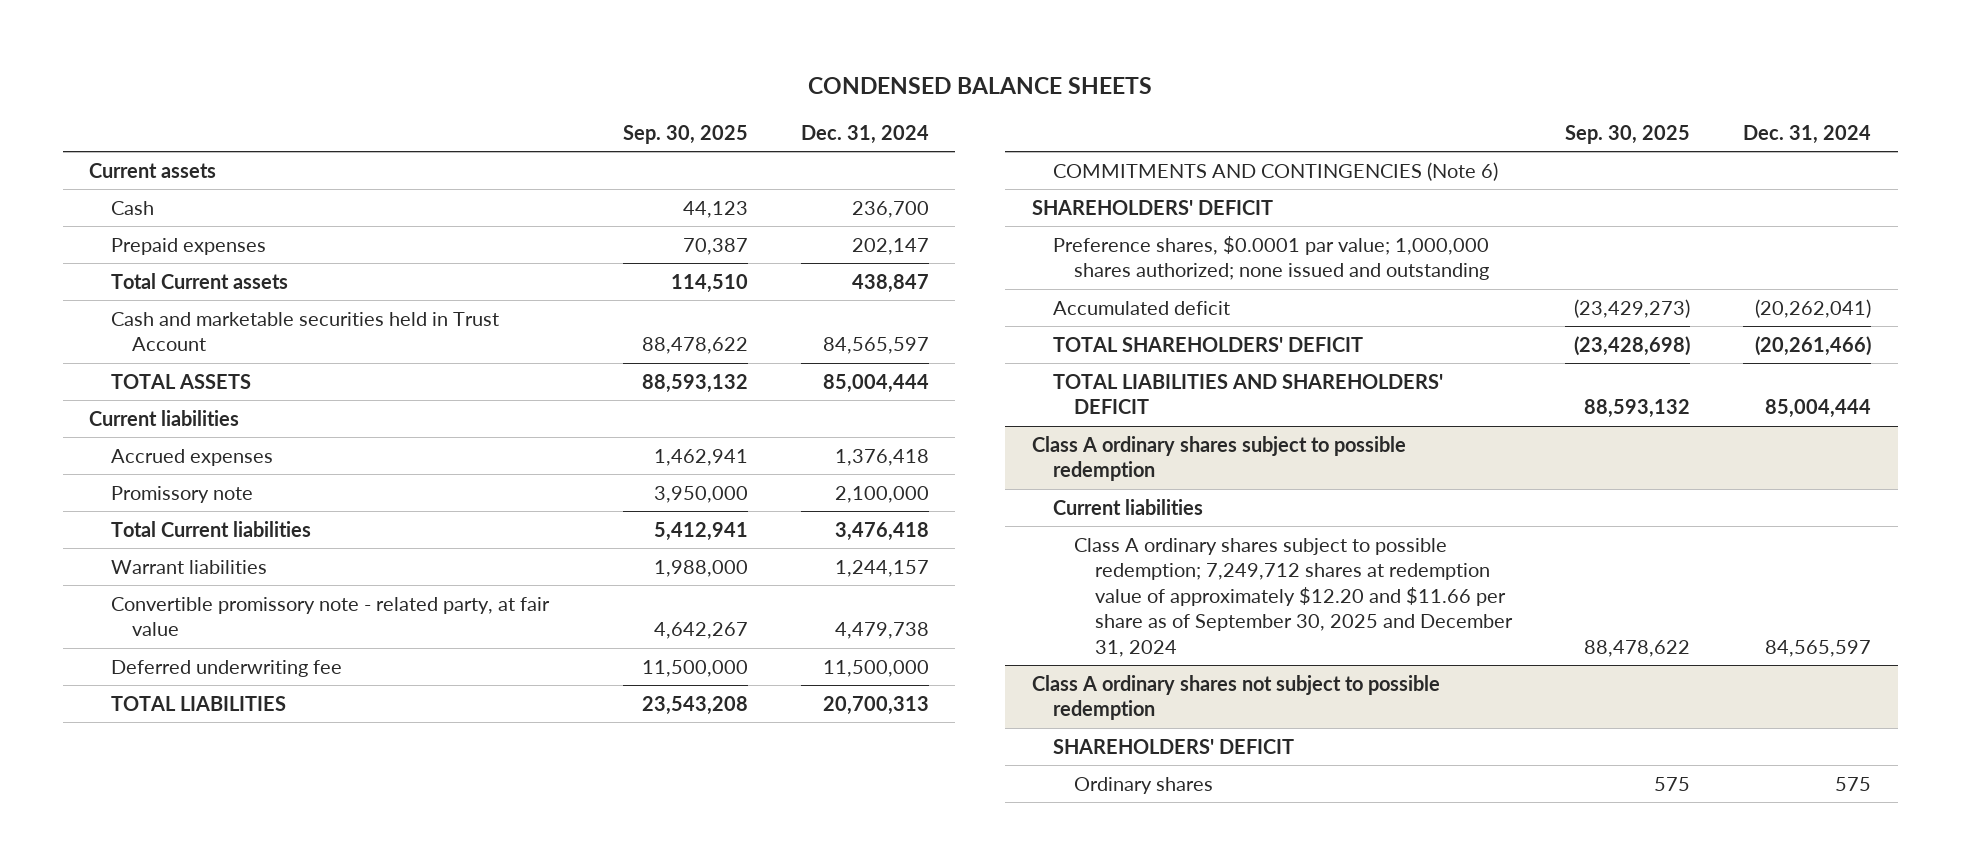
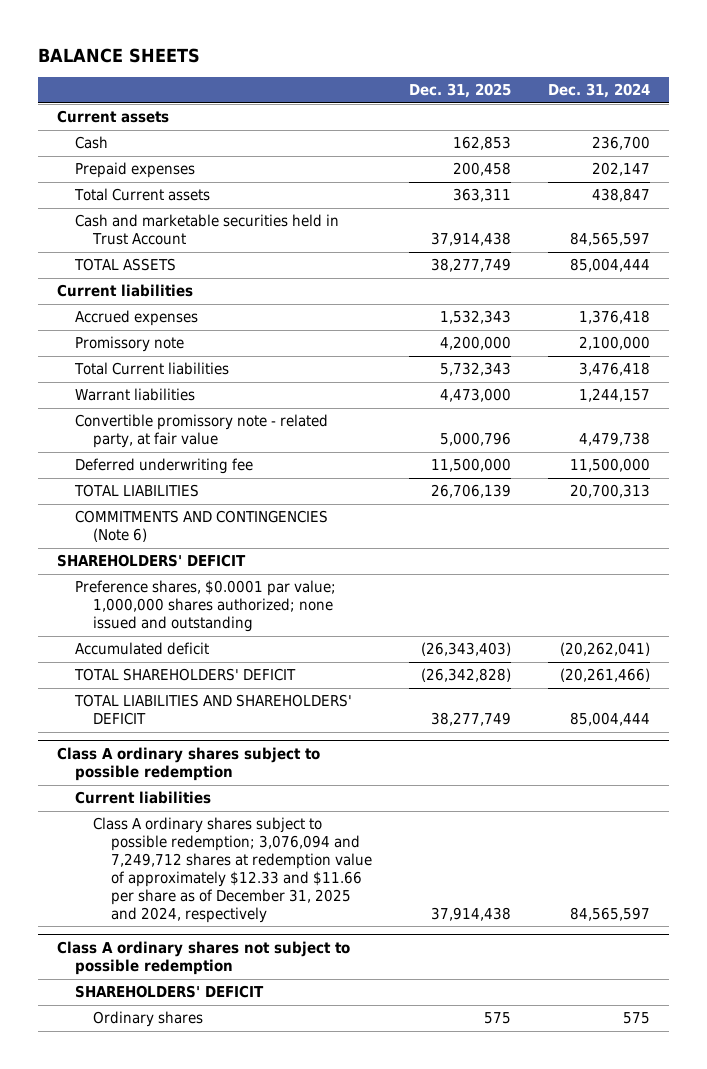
[808,76,1153,94] CONDENSED BALANCE SHEETS -> [38,47,201,63] BALANCE SHEETS
[623,124,749,144] Sep. 30, 2025 -> none
none -> [408,83,511,99] Dec. 31, 2025
[1074,537,1514,657] Class A ordinary shares subject to possible redemption; 7,249,712 shares at redemption value of approximately $12.20 and $11.66 per share as of September 30, 2025 and December 31, 2024 -> [92,817,372,923] Class A ordinary shares subject to possible redemption; 3,076,094 and 7,249,712 shares at redemption value of approximately $12.33 and $11.66 per share as of December 31, 2025 and 2024, respectively

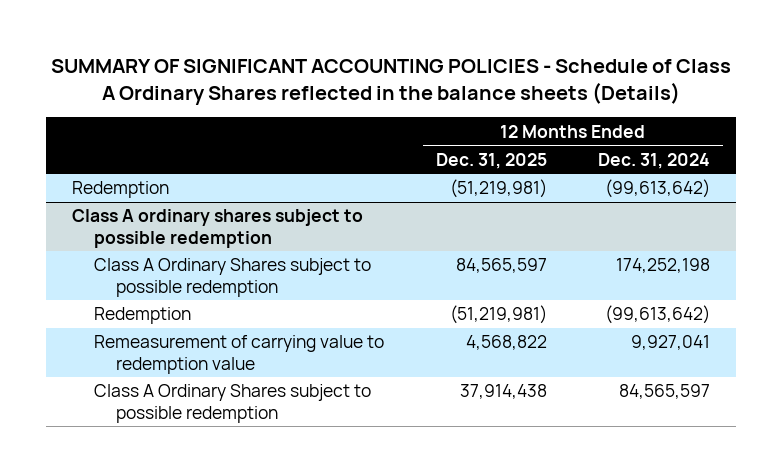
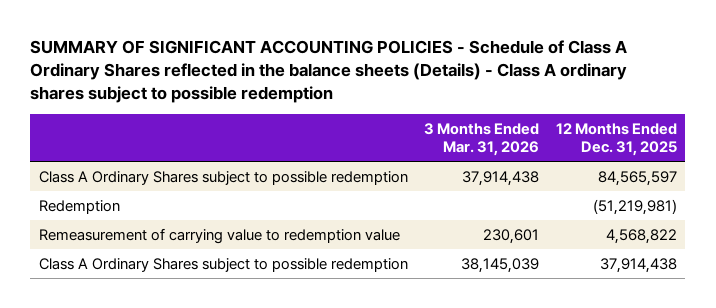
[50,59,731,106] SUMMARY OF SIGNIFICANT ACCOUNTING POLICIES - Schedule of Class A Ordinary Shares reflected in the balance sheets (Details) -> [30,40,628,104] SUMMARY OF SIGNIFICANT ACCOUNTING POLICIES - Schedule of Class A Ordinary Shares reflected in the balance sheets (Details) - Class A ordinary shares subject to possible redemption
[598,152,711,169] Dec. 31, 2024 -> none
none -> [424,122,540,157] 3 Months Ended Mar. 31, 2026
[71,181,169,199] Redemption -> none
[71,209,363,248] Class A ordinary shares subject to possible redemption -> none

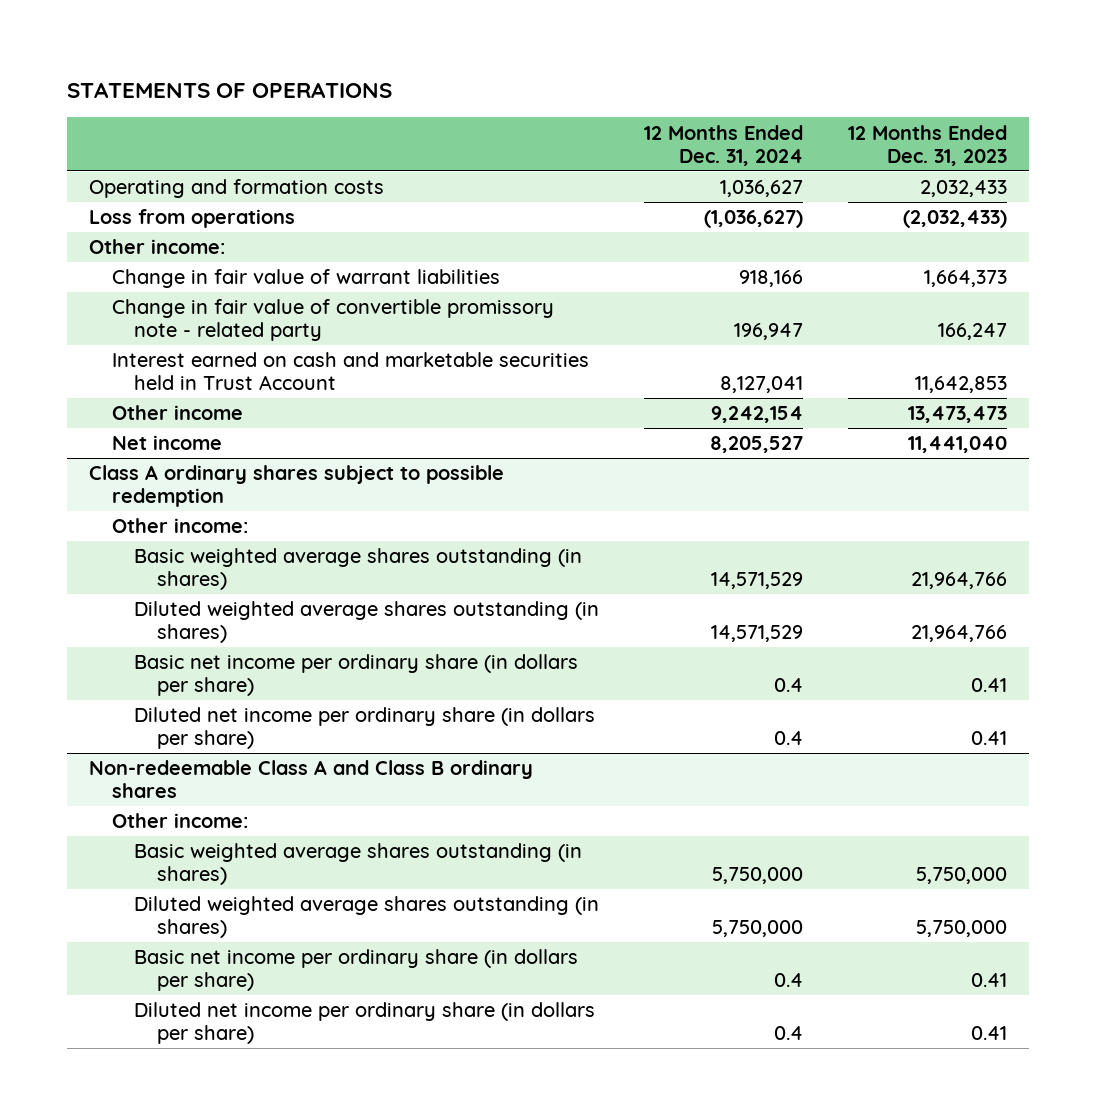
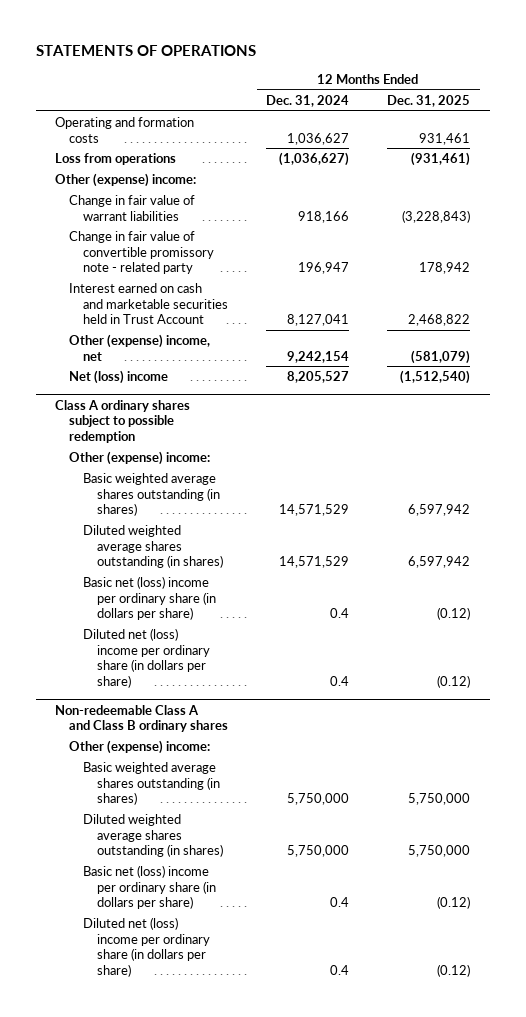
[847,124,1007,166] 12 Months Ended Dec. 31, 2023 -> none
none -> [387,94,471,107] Dec. 31, 2025
[89,239,226,255] Other income: -> [55,173,197,188] Other (expense) income:
[111,405,243,421] Other income -> [69,334,211,361] Other (expense) income, net
[111,435,222,451] Net income -> [69,370,169,385] Net (loss) income
[111,518,248,534] Other income: -> [69,451,211,466] Other (expense) income:
[134,654,579,697] Basic net income per ordinary share (in dollars per share) -> [82,576,216,621] Basic net (loss) income per ordinary share (in dollars per share)
[134,707,596,750] Diluted net income per ordinary share (in dollars per share) -> [82,628,210,688] Diluted net (loss) income per ordinary share (in dollars per share)
[111,813,248,829] Other income: -> [69,740,211,755] Other (expense) income:
[134,949,579,992] Basic net income per ordinary share (in dollars per share) -> [82,865,216,910] Basic net (loss) income per ordinary share (in dollars per share)
[134,1002,596,1045] Diluted net income per ordinary share (in dollars per share) -> [82,917,210,977] Diluted net (loss) income per ordinary share (in dollars per share)

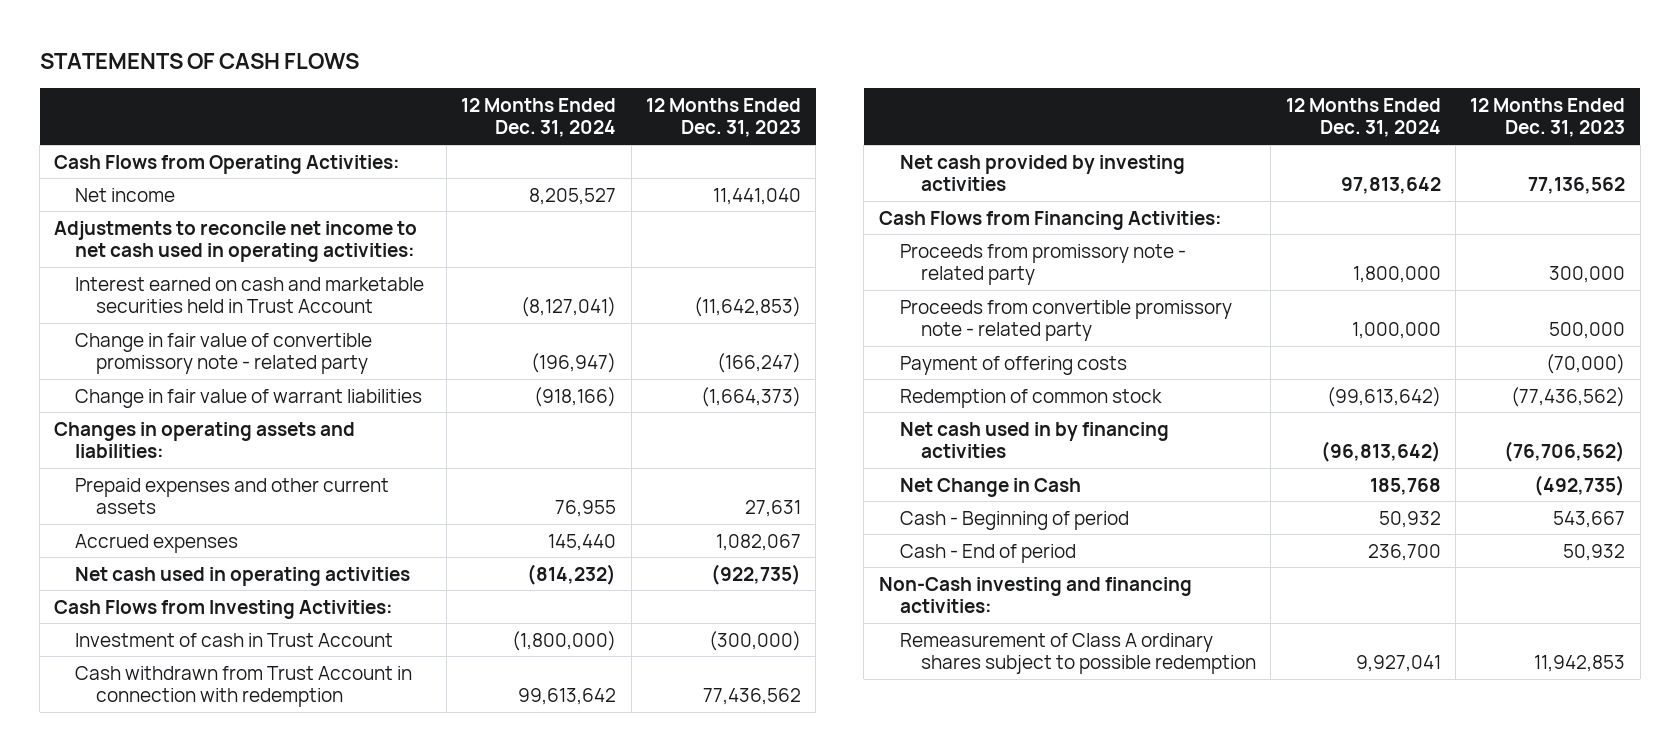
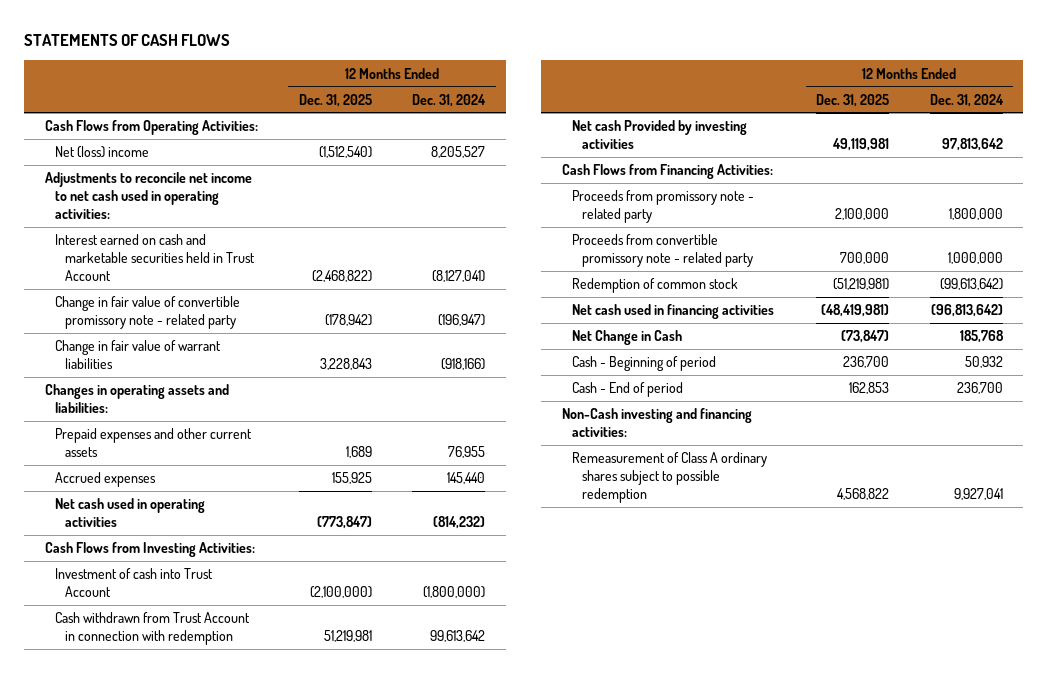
[646,98,802,138] 12 Months Ended Dec. 31, 2023 -> none
none -> [298,93,372,107] Dec. 31, 2025
[75,187,176,202] Net income -> [54,146,149,159] Net (loss) income
[75,632,394,647] Investment of cash in Trust Account -> [54,568,213,597] Investment of cash into Trust Account
[899,154,1185,192] Net cash provided by investing activities -> [571,120,747,149] Net cash Provided by investing activities
[899,355,1127,375] Payment of offering costs -> none
[899,421,1169,459] Net cash used in by financing activities -> [571,304,774,320] Net cash used in financing activities

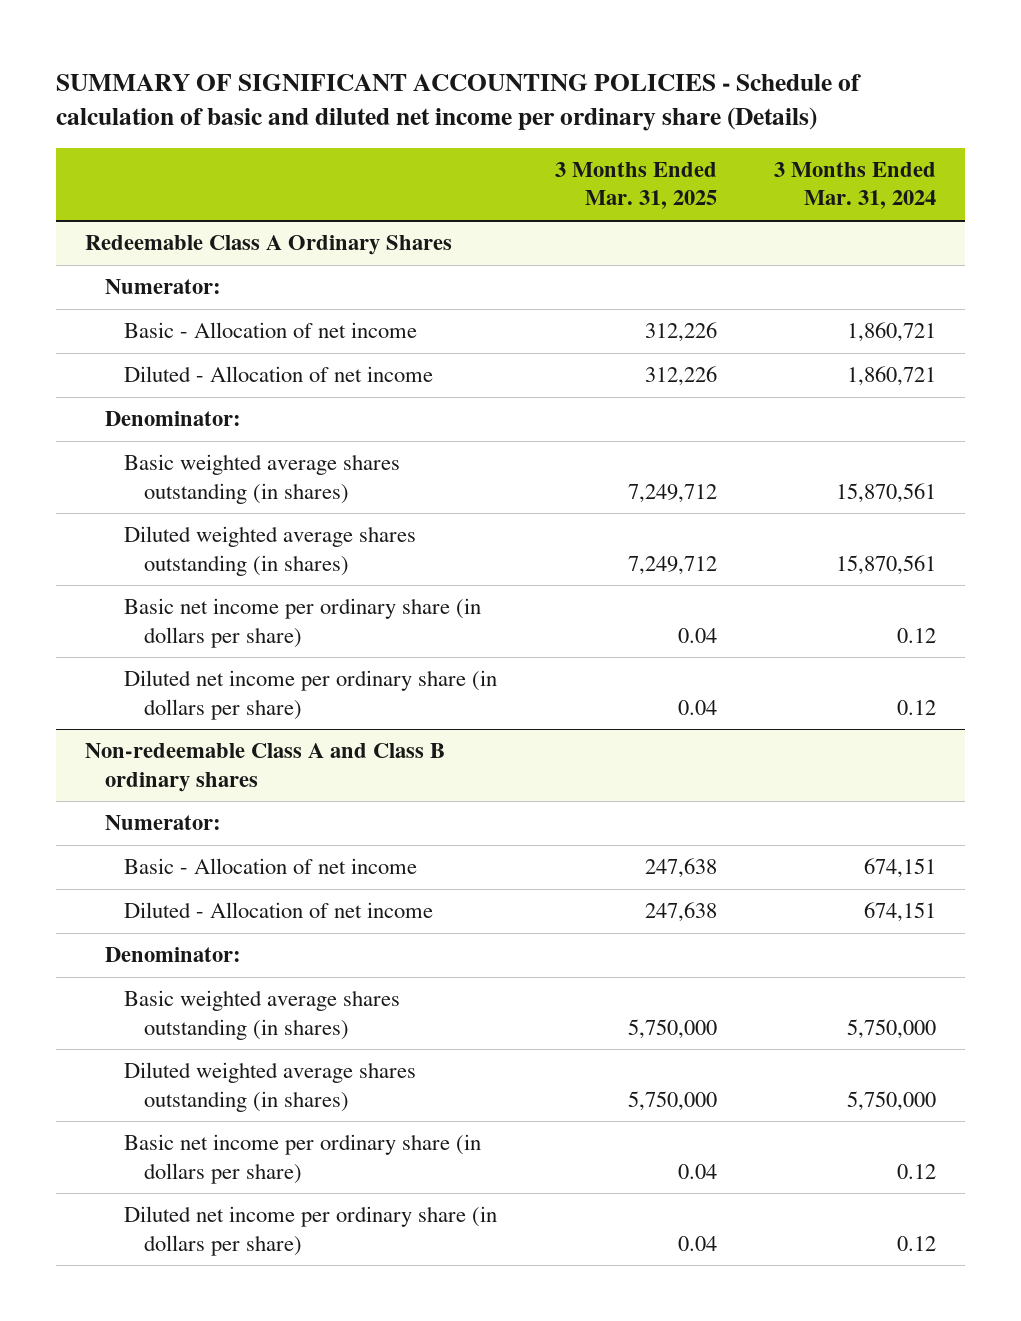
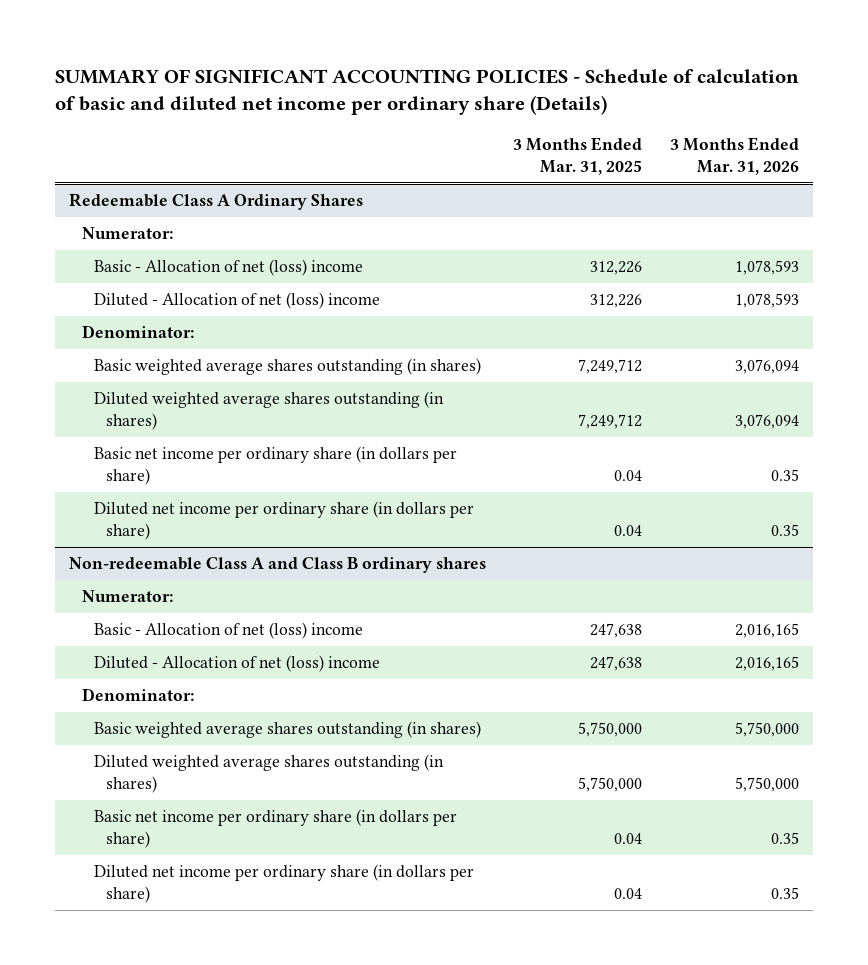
[774,162,937,210] 3 Months Ended Mar. 31, 2024 -> none
none -> [669,136,799,176] 3 Months Ended Mar. 31, 2026
[124,322,418,339] Basic - Allocation of net income -> [93,259,363,277] Basic - Allocation of net (loss) income
[124,366,434,383] Diluted - Allocation of net income -> [93,292,380,310] Diluted - Allocation of net (loss) income
[124,858,418,875] Basic - Allocation of net income -> [93,622,363,640] Basic - Allocation of net (loss) income
[124,902,434,919] Diluted - Allocation of net income -> [93,655,380,673] Diluted - Allocation of net (loss) income

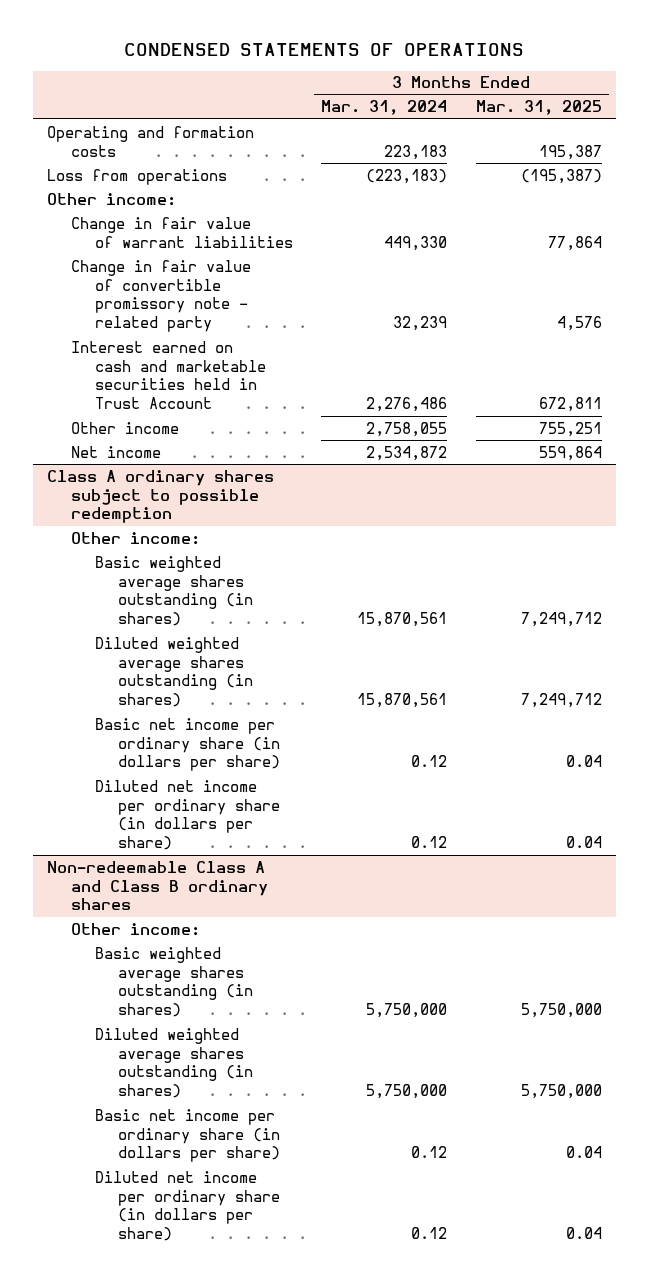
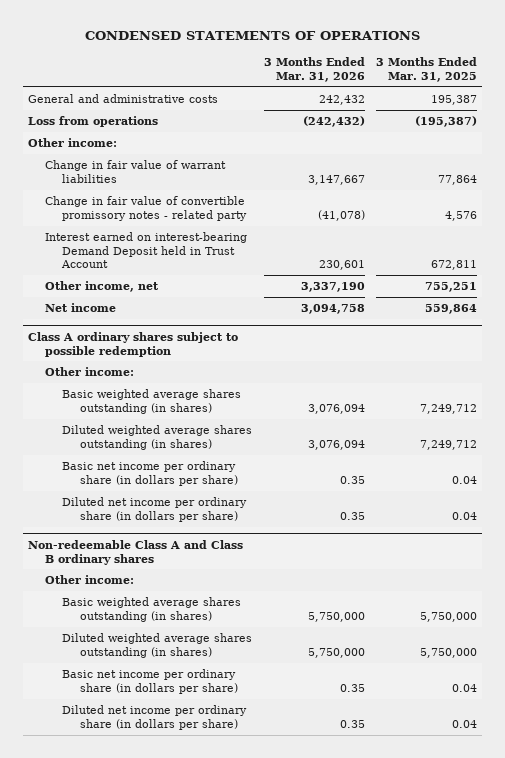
[321,100,448,116] Mar. 31, 2024 -> none
none -> [263,57,365,82] 3 Months Ended Mar. 31, 2026
[46,125,254,157] Operating and formation costs -> [28,94,219,104] General and administrative costs
[70,259,251,333] Change in fair value of convertible promissory note - related party -> [45,196,248,221] Change in fair value of convertible promissory notes - related party
[70,340,266,410] Interest earned on cash and marketable securities held in Trust Account -> [45,232,248,269] Interest earned on interest-bearing Demand Deposit held in Trust Account
[70,421,179,434] Other income -> [45,281,160,293] Other income, net

